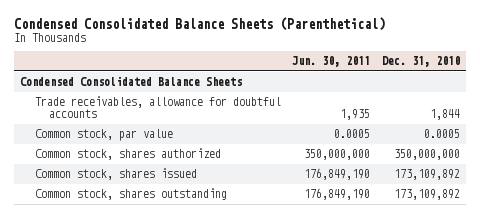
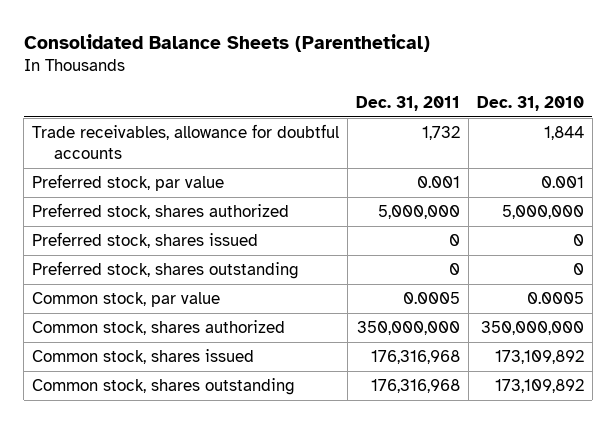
[14,16,386,31] Condensed Consolidated Balance Sheets (Parenthetical) -> [23,34,430,53] Consolidated Balance Sheets (Parenthetical)
[292,56,371,68] Jun. 30, 2011 -> none
none -> [356,95,461,111] Dec. 31, 2011
[20,76,243,87] Condensed Consolidated Balance Sheets -> none
none -> [32,174,225,192] Preferred stock, par value
none -> [32,203,290,220] Preferred stock, shares authorized
none -> [32,232,259,249] Preferred stock, shares issued
none -> [32,261,300,280] Preferred stock, shares outstanding

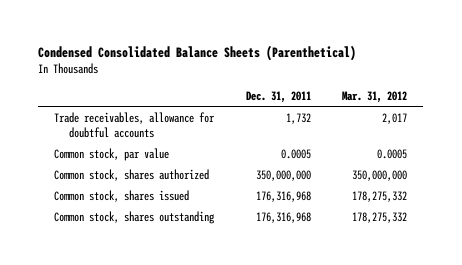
[23,34,430,53] Consolidated Balance Sheets (Parenthetical) -> [38,44,357,61] Condensed Consolidated Balance Sheets (Parenthetical)
[476,95,584,111] Dec. 31, 2010 -> none
none -> [342,90,408,103] Mar. 31, 2012
[32,174,225,192] Preferred stock, par value -> none
[32,203,290,220] Preferred stock, shares authorized -> none
[32,232,259,249] Preferred stock, shares issued -> none
[32,261,300,280] Preferred stock, shares outstanding -> none

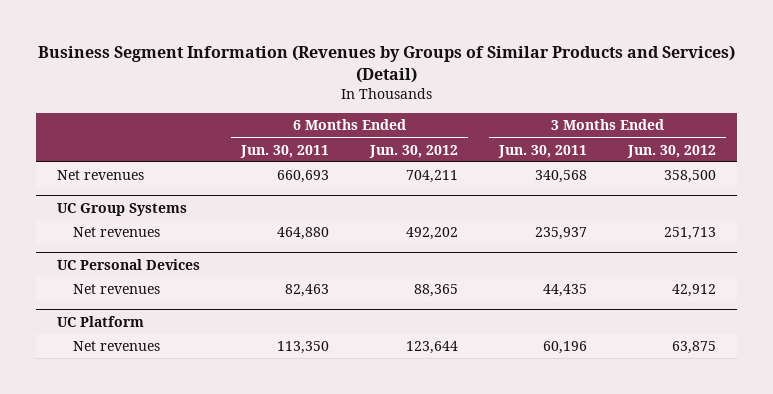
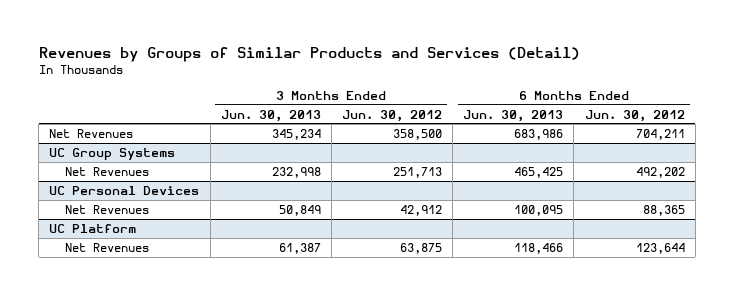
[37,45,735,84] Business Segment Information (Revenues by Groups of Similar Products and Services) (Detail) -> [38,46,580,62] Revenues by Groups of Similar Products and Services (Detail)
[239,144,329,158] Jun. 30, 2011 -> none
[498,144,588,158] Jun. 30, 2011 -> none
none -> [220,109,321,122] Jun. 30, 2013
none -> [463,109,564,122] Jun. 30, 2013
[56,170,144,181] Net revenues -> [49,128,134,138] Net Revenues
[73,227,161,238] Net revenues -> [65,166,150,176] Net Revenues
[73,284,161,295] Net revenues -> [65,204,150,214] Net Revenues
[73,341,161,352] Net revenues -> [65,242,150,252] Net Revenues

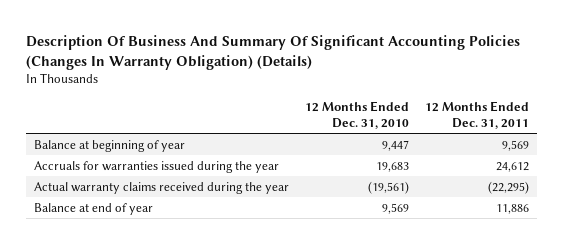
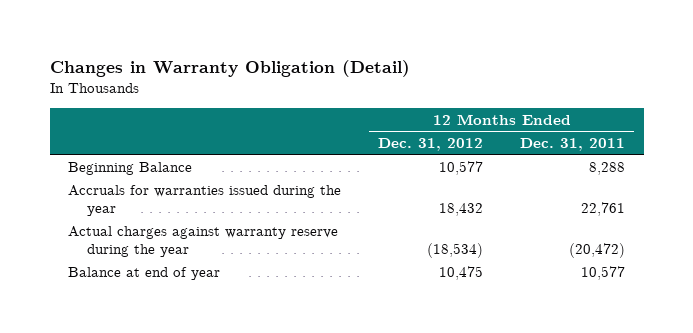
[25,34,520,70] Description Of Business And Summary Of Significant Accounting Policies (Changes In Warranty Obligation) (Details) -> [49,59,410,77] Changes in Warranty Obligation (Detail)
[304,100,409,129] 12 Months Ended Dec. 31, 2010 -> none
none -> [378,137,484,151] Dec. 31, 2012
[33,139,185,152] Balance at beginning of year -> [68,161,193,175] Beginning Balance
[501,139,529,151] 9,569 -> [589,161,626,175] 8,288
[495,161,529,172] 24,612 -> [581,202,626,217] 22,761
[33,181,289,194] Actual warranty claims received during the year -> [68,225,339,258] Actual charges against warranty reserve during the year
[487,180,529,194] (22,295) -> [569,243,626,259] (20,472)
[495,203,529,214] 11,886 -> [581,265,626,280] 10,577

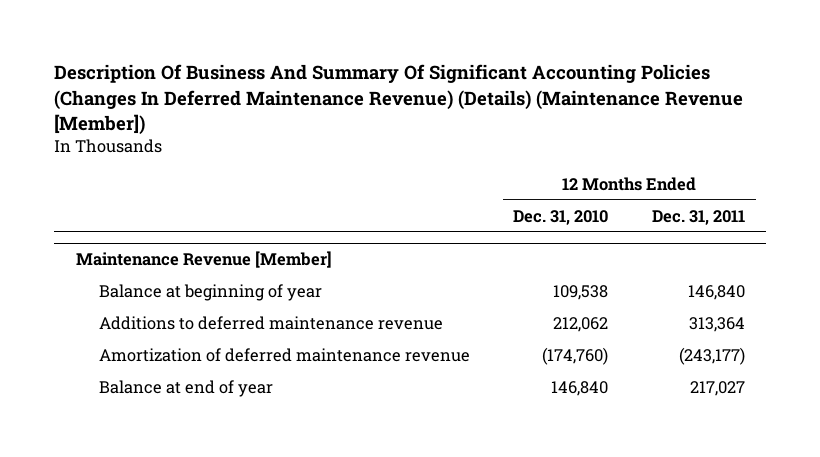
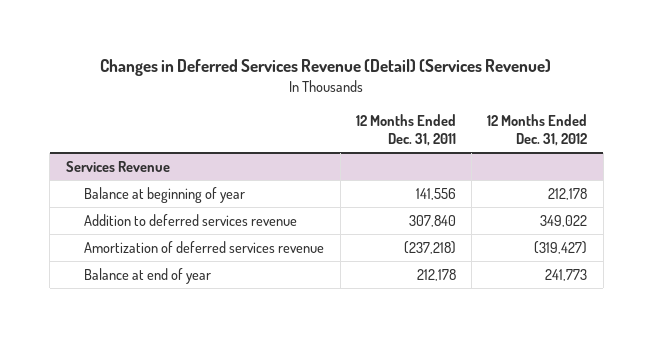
[54,64,744,135] Description Of Business And Summary Of Significant Accounting Policies (Changes In Deferred Maintenance Revenue) (Details) (Maintenance Revenue [Member]) -> [100,59,552,77] Changes in Deferred Services Revenue (Detail) (Services Revenue)
[513,209,609,225] Dec. 31, 2010 -> none
none -> [487,113,588,147] 12 Months Ended Dec. 31, 2012
[75,251,332,269] Maintenance Revenue [Member] -> none
none -> [65,161,170,173] Services Revenue
[687,284,745,300] 146,840 -> [415,188,456,201] 141,556
[99,315,444,330] Additions to deferred maintenance revenue -> [84,214,298,227] Addition to deferred services revenue
[688,316,745,332] 313,364 -> [408,215,456,228] 307,840
[99,347,471,362] Amortization of deferred maintenance revenue -> [84,241,325,254] Amortization of deferred services revenue
[678,346,745,365] (243,177) -> [403,241,456,255] (237,218)
[689,380,745,396] 217,027 -> [416,269,456,282] 212,178

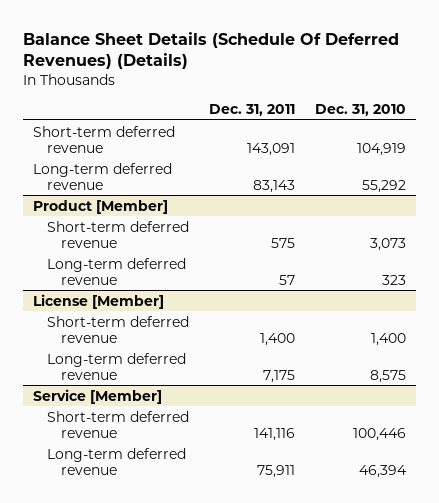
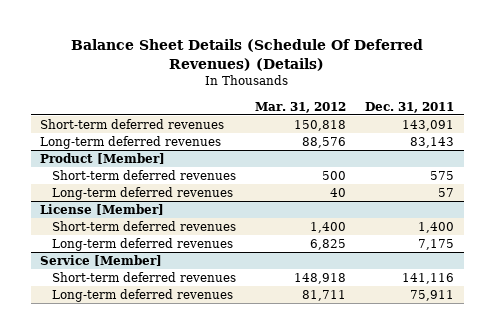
[314,103,406,116] Dec. 31, 2010 -> none
none -> [255,101,347,113] Mar. 31, 2012
[33,125,176,153] Short-term deferred revenue -> [40,119,225,130] Short-term deferred revenues
[33,162,173,190] Long-term deferred revenue -> [40,136,222,150] Long-term deferred revenues
[47,220,190,248] Short-term deferred revenue -> [52,170,237,181] Short-term deferred revenues
[47,257,187,285] Long-term deferred revenue -> [52,187,234,201] Long-term deferred revenues
[47,315,190,343] Short-term deferred revenue -> [52,221,237,232] Short-term deferred revenues
[47,352,187,380] Long-term deferred revenue -> [52,238,234,252] Long-term deferred revenues
[47,410,190,438] Short-term deferred revenue -> [52,272,237,283] Short-term deferred revenues
[47,447,187,475] Long-term deferred revenue -> [52,289,234,303] Long-term deferred revenues

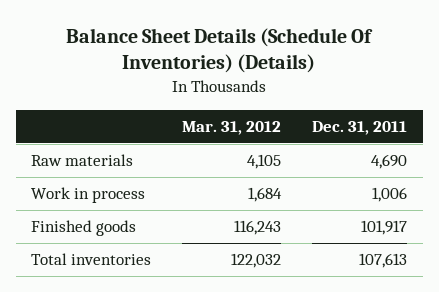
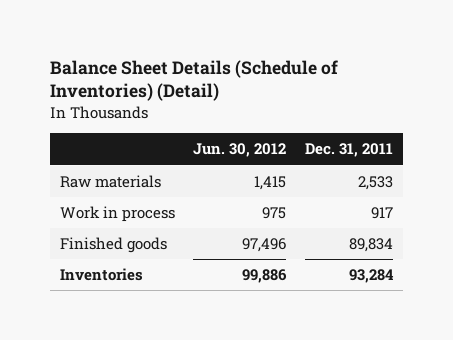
[66,27,374,74] Balance Sheet Details (Schedule Of Inventories) (Details) -> [50,59,339,102] Balance Sheet Details (Schedule of Inventories) (Detail)
[182,120,282,135] Mar. 31, 2012 -> none
none -> [193,143,287,158] Jun. 30, 2012
[371,154,408,170] 4,690 -> [358,176,394,191] 2,533
[372,187,408,203] 1,006 -> [371,207,394,220] 917
[361,220,408,236] 101,917 -> [349,238,394,253] 89,834
[31,253,152,266] Total inventories -> [59,268,143,282] Inventories
[359,253,408,269] 107,613 -> [349,269,395,284] 93,284

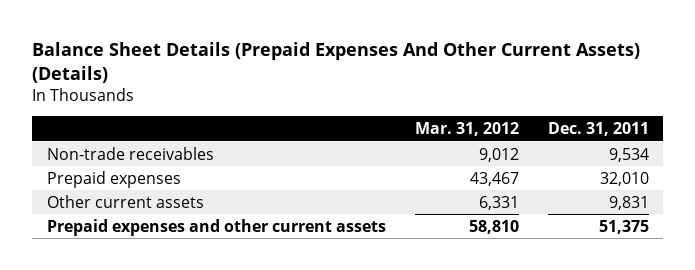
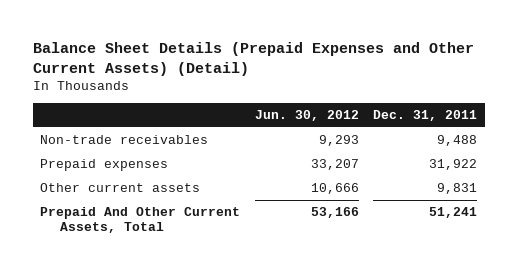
[32,42,641,83] Balance Sheet Details (Prepaid Expenses And Other Current Assets) (Details) -> [33,41,475,76] Balance Sheet Details (Prepaid Expenses and Other Current Assets) (Detail)
[414,121,519,136] Mar. 31, 2012 -> none
none -> [254,110,359,122] Jun. 30, 2012
[608,147,649,162] 9,534 -> [437,135,478,147] 9,488
[599,171,649,186] 32,010 -> [429,159,478,171] 31,922
[46,218,386,236] Prepaid expenses and other current assets -> [40,207,241,234] Prepaid And Other Current Assets, Total
[598,219,649,234] 51,375 -> [429,207,478,219] 51,241

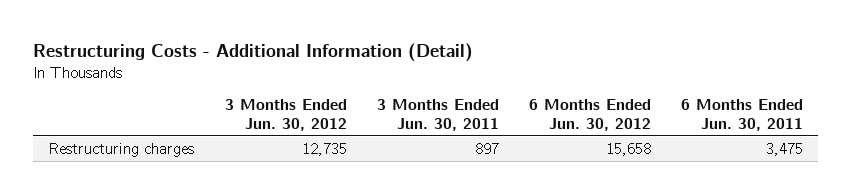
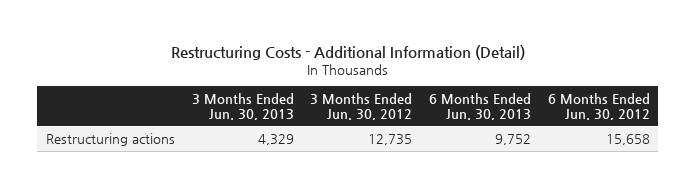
[376,99,499,132] 3 Months Ended Jun. 30, 2011 -> none
[681,99,804,132] 6 Months Ended Jun. 30, 2011 -> none
none -> [191,92,294,121] 3 Months Ended Jun. 30, 2013
none -> [429,92,532,121] 6 Months Ended Jun. 30, 2013
[48,143,195,158] Restructuring charges -> [45,133,175,147] Restructuring actions

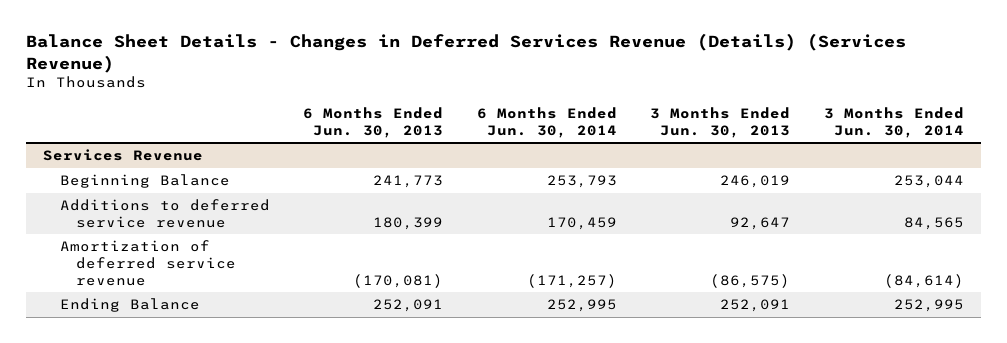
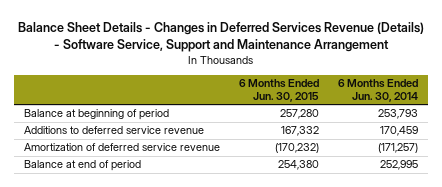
[26,33,907,73] Balance Sheet Details - Changes in Deferred Services Revenue (Details) (Services Revenue) -> [18,21,425,52] Balance Sheet Details - Changes in Deferred Services Revenue (Details) - Software Service, Support and Maintenance Arrangement
[303,107,444,138] 6 Months Ended Jun. 30, 2013 -> none
[650,107,791,138] 3 Months Ended Jun. 30, 2013 -> none
[823,107,964,138] 3 Months Ended Jun. 30, 2014 -> none
none -> [239,79,320,102] 6 Months Ended Jun. 30, 2015
[42,149,203,162] Services Revenue -> none
[59,174,230,189] Beginning Balance -> [23,109,169,121] Balance at beginning of period
[59,298,200,313] Ending Balance -> [23,160,141,172] Balance at end of period

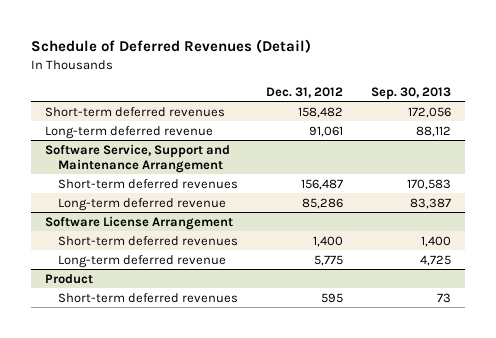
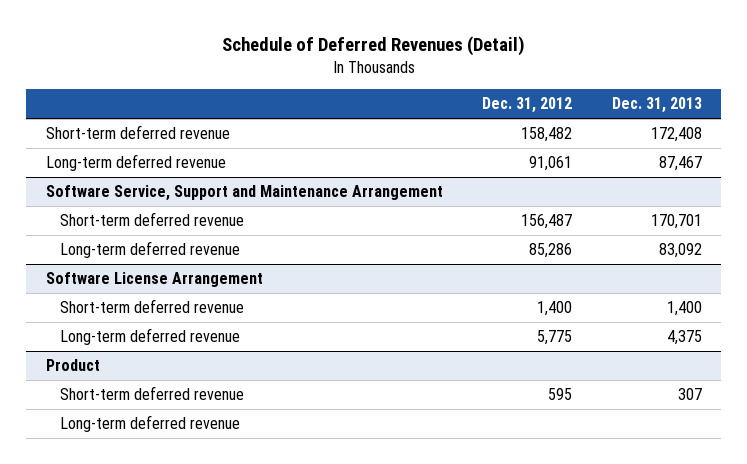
[371,86,452,100] Sep. 30, 2013 -> none
none -> [611,97,702,114] Dec. 31, 2013
[44,106,225,117] Short-term deferred revenues -> [45,125,230,140] Short-term deferred revenue
[58,178,239,189] Short-term deferred revenues -> [59,212,244,227] Short-term deferred revenue
[58,235,239,246] Short-term deferred revenues -> [59,299,244,314] Short-term deferred revenue
[58,292,239,303] Short-term deferred revenues -> [59,386,244,401] Short-term deferred revenue
none -> [59,415,240,433] Long-term deferred revenue

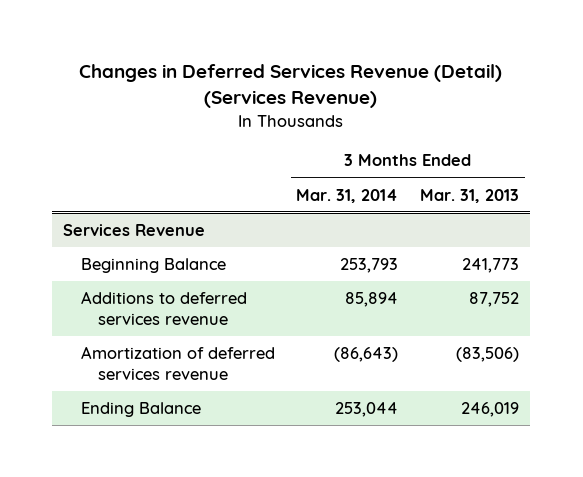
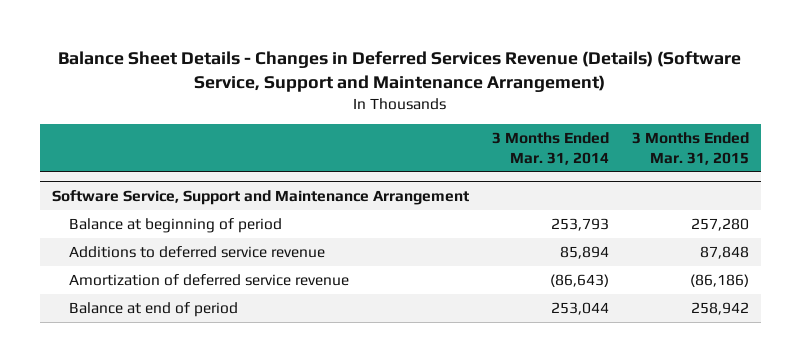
[79,64,503,109] Changes in Deferred Services Revenue (Detail) (Services Revenue) -> [58,50,742,92] Balance Sheet Details - Changes in Deferred Services Revenue (Details) (Software Service, Support and Maintenance Arrangement)
[420,188,520,203] Mar. 31, 2013 -> none
none -> [632,131,750,165] 3 Months Ended Mar. 31, 2015
[63,223,206,236] Services Revenue -> none
none -> [51,189,469,205] Software Service, Support and Maintenance Arrangement
[80,257,226,273] Beginning Balance -> [69,217,283,233] Balance at beginning of period
[80,290,247,326] Additions to deferred services revenue -> [69,245,326,258] Additions to deferred service revenue
[80,345,275,381] Amortization of deferred services revenue -> [69,273,350,286] Amortization of deferred service revenue
[80,401,201,417] Ending Balance -> [69,301,239,317] Balance at end of period

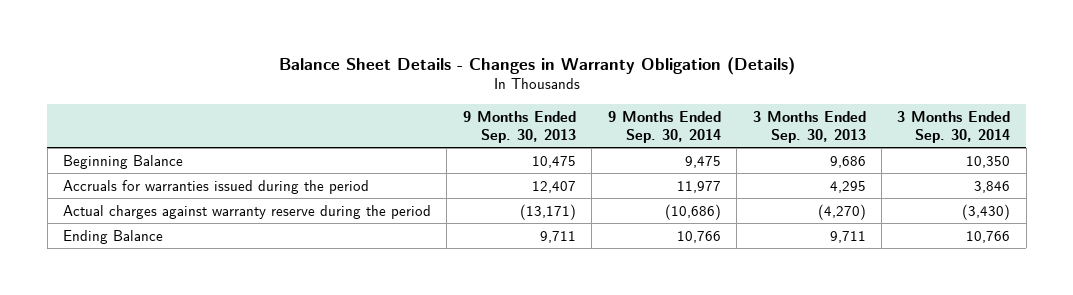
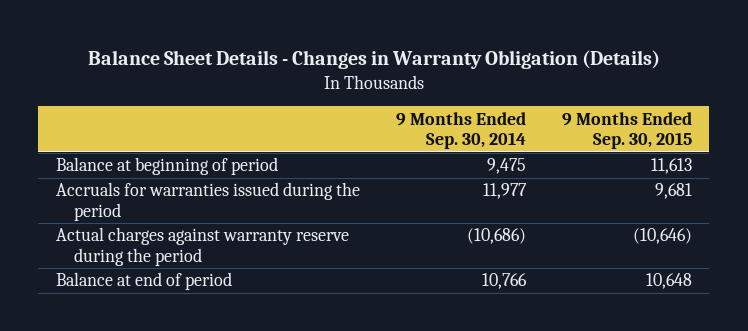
[462,110,576,143] 9 Months Ended Sep. 30, 2013 -> none
[752,110,866,143] 3 Months Ended Sep. 30, 2013 -> none
[897,110,1011,143] 3 Months Ended Sep. 30, 2014 -> none
none -> [561,111,692,150] 9 Months Ended Sep. 30, 2015
[62,154,183,169] Beginning Balance -> [56,157,279,176] Balance at beginning of period
[62,229,163,244] Ending Balance -> [56,272,233,291] Balance at end of period

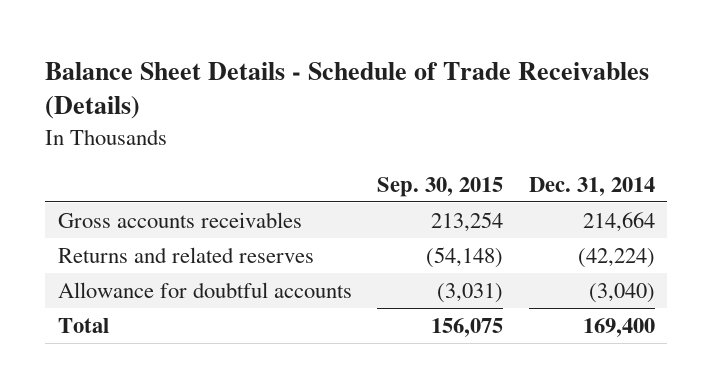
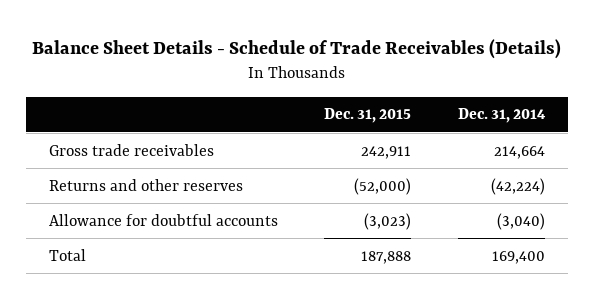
[377,176,504,197] Sep. 30, 2015 -> none
none -> [324,108,412,124] Dec. 31, 2015
[57,211,302,228] Gross accounts receivables -> [49,143,215,156] Gross trade receivables
[57,246,314,263] Returns and related reserves -> [49,178,244,191] Returns and other reserves

